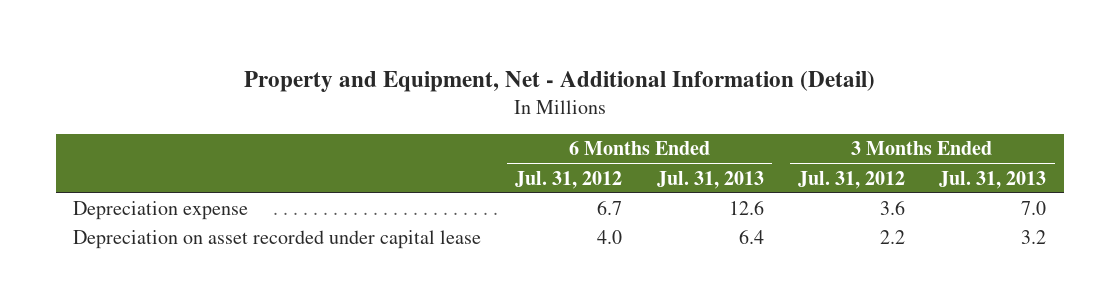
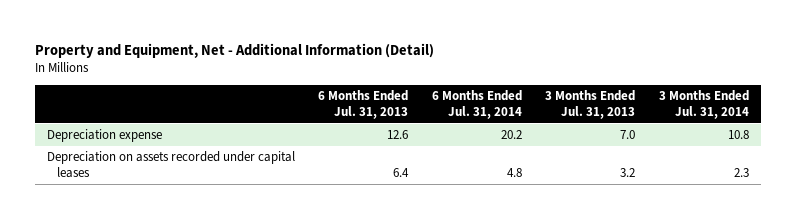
[515,170,623,189] Jul. 31, 2012 -> none
[798,170,906,189] Jul. 31, 2012 -> none
none -> [431,90,522,120] 6 Months Ended Jul. 31, 2014
none -> [658,90,749,120] 3 Months Ended Jul. 31, 2014
[73,230,482,250] Depreciation on asset recorded under capital lease -> [46,151,295,179] Depreciation on assets recorded under capital leases

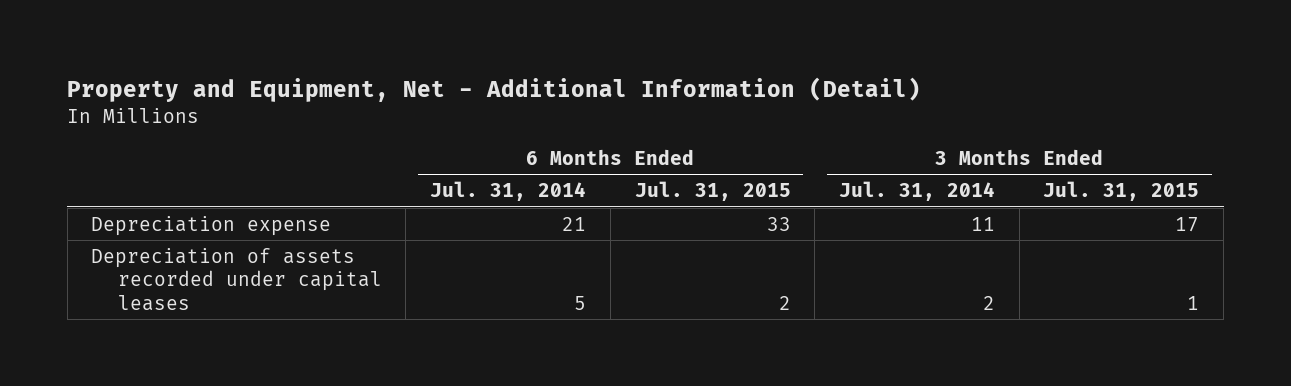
[318,90,409,120] 6 Months Ended Jul. 31, 2013 -> none
[545,90,636,120] 3 Months Ended Jul. 31, 2013 -> none
none -> [634,181,791,202] Jul. 31, 2015
none -> [1043,181,1200,202] Jul. 31, 2015
[500,130,522,140] 20.2 -> [562,216,587,231] 21
[727,130,749,140] 10.8 -> [970,216,995,231] 11
[46,151,295,179] Depreciation on assets recorded under capital leases -> [91,247,382,311] Depreciation of assets recorded under capital leases
[506,168,522,178] 4.8 -> [574,295,587,310] 5
[733,168,749,178] 2.3 -> [982,295,995,310] 2

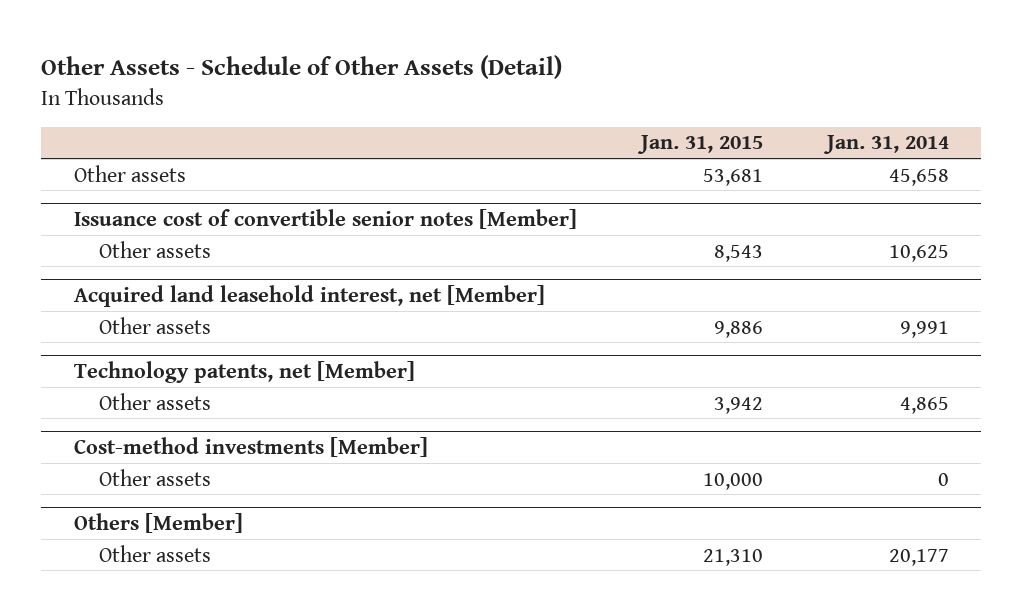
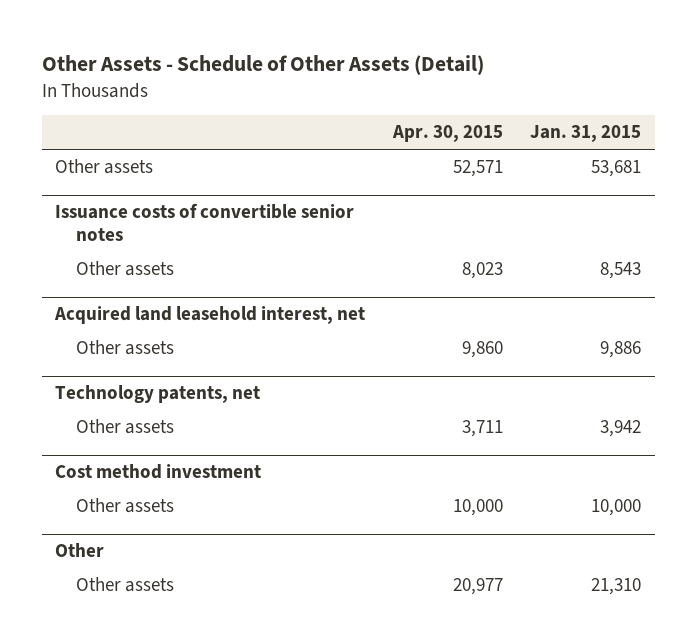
[822,135,949,155] Jan. 31, 2014 -> none
none -> [391,125,503,143] Apr. 30, 2015
[73,208,577,229] Issuance cost of convertible senior notes [Member] -> [55,203,355,241] Issuance costs of convertible senior notes
[73,284,545,307] Acquired land leasehold interest, net [Member] -> [54,306,366,325] Acquired land leasehold interest, net
[73,360,415,383] Technology patents, net [Member] -> [55,385,261,404] Technology patents, net
[73,436,428,457] Cost-method investments [Member] -> [55,464,262,480] Cost method investment
[73,512,243,533] Others [Member] -> [55,543,105,558] Other

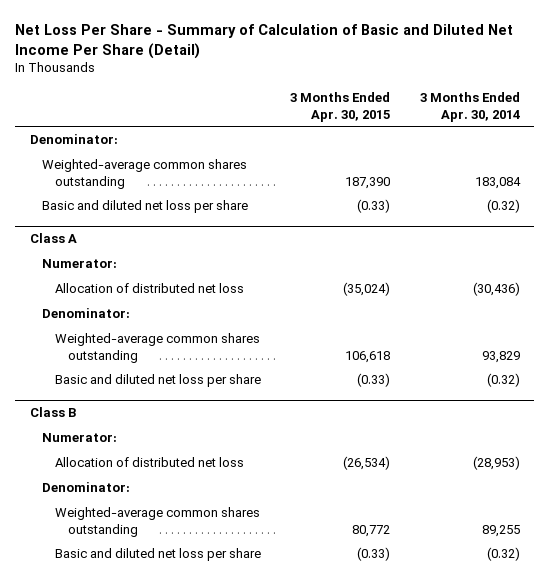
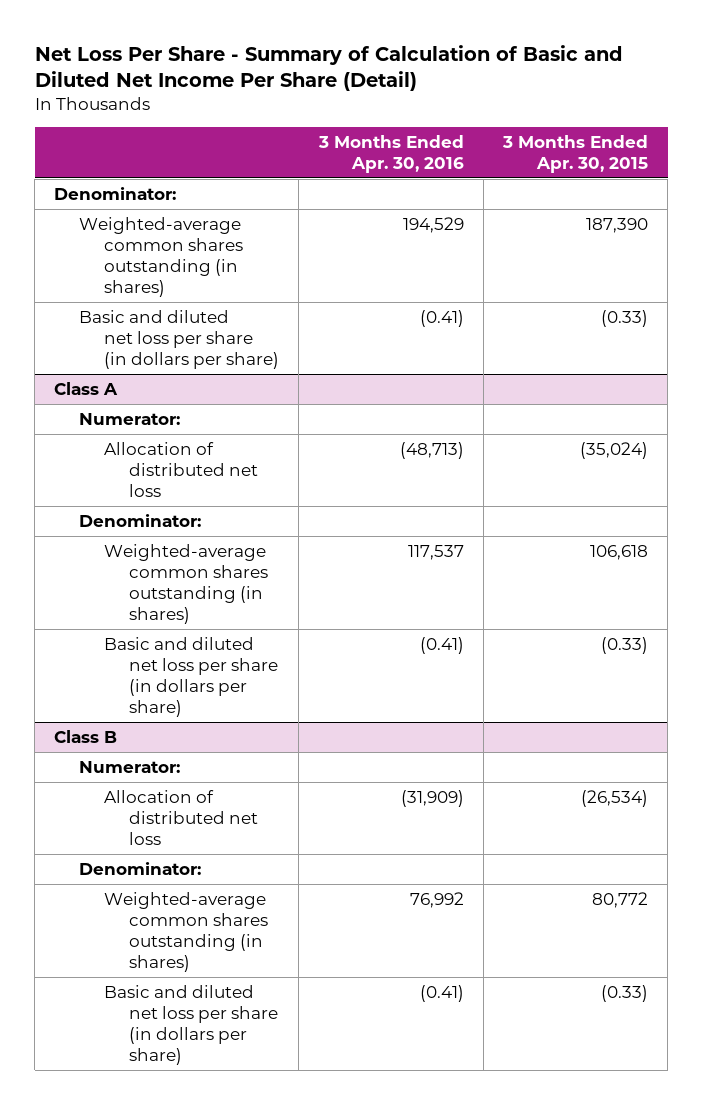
[419,92,520,122] 3 Months Ended Apr. 30, 2014 -> none
none -> [317,134,464,173] 3 Months Ended Apr. 30, 2016
[42,158,248,189] Weighted-average common shares outstanding -> [79,217,244,297] Weighted-average common shares outstanding (in shares)
[42,199,249,213] Basic and diluted net loss per share -> [79,310,280,369] Basic and diluted net loss per share (in dollars per share)
[54,332,260,363] Weighted-average common shares outstanding -> [104,544,269,624] Weighted-average common shares outstanding (in shares)
[54,373,261,387] Basic and diluted net loss per share -> [104,637,279,717] Basic and diluted net loss per share (in dollars per share)
[54,506,260,537] Weighted-average common shares outstanding -> [104,892,269,972] Weighted-average common shares outstanding (in shares)
[54,547,261,561] Basic and diluted net loss per share -> [104,985,279,1065] Basic and diluted net loss per share (in dollars per share)

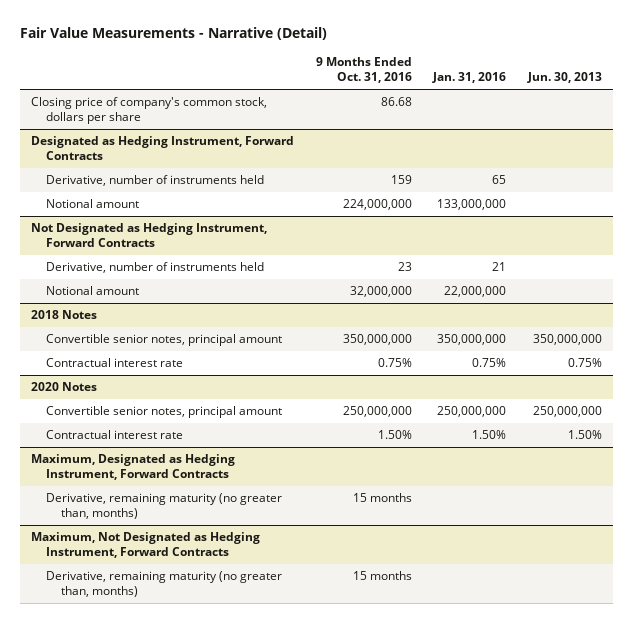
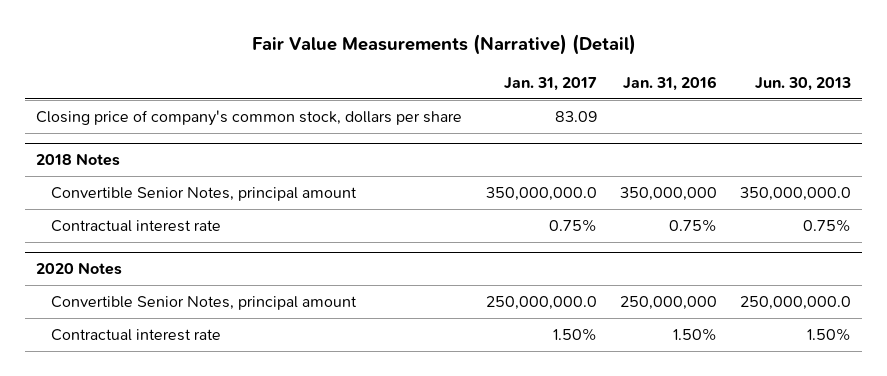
[19,27,327,41] Fair Value Measurements - Narrative (Detail) -> [251,33,636,55] Fair Value Measurements (Narrative) (Detail)
[315,57,412,84] 9 Months Ended Oct. 31, 2016 -> none
none -> [503,76,597,91] Jan. 31, 2017
[30,136,294,161] Designated as Hedging Instrument, Forward Contracts -> none
[46,175,265,187] Derivative, number of instruments held -> none
[46,199,140,209] Notional amount -> none
[30,223,267,248] Not Designated as Hedging Instrument, Forward Contracts -> none
[46,262,265,274] Derivative, number of instruments held -> none
[46,286,140,296] Notional amount -> none
[46,334,283,347] Convertible senior notes, principal amount -> [50,186,357,201] Convertible Senior Notes, principal amount
[533,334,603,346] 350,000,000 -> [739,186,851,201] 350,000,000.0
[46,406,283,419] Convertible senior notes, principal amount -> [50,295,357,310] Convertible Senior Notes, principal amount
[533,406,603,418] 250,000,000 -> [739,295,851,310] 250,000,000.0
[30,454,235,481] Maximum, Designated as Hedging Instrument, Forward Contracts -> none
[46,493,283,520] Derivative, remaining maturity (no greater than, months) -> none
[30,532,260,559] Maximum, Not Designated as Hedging Instrument, Forward Contracts -> none
[46,571,283,598] Derivative, remaining maturity (no greater than, months) -> none

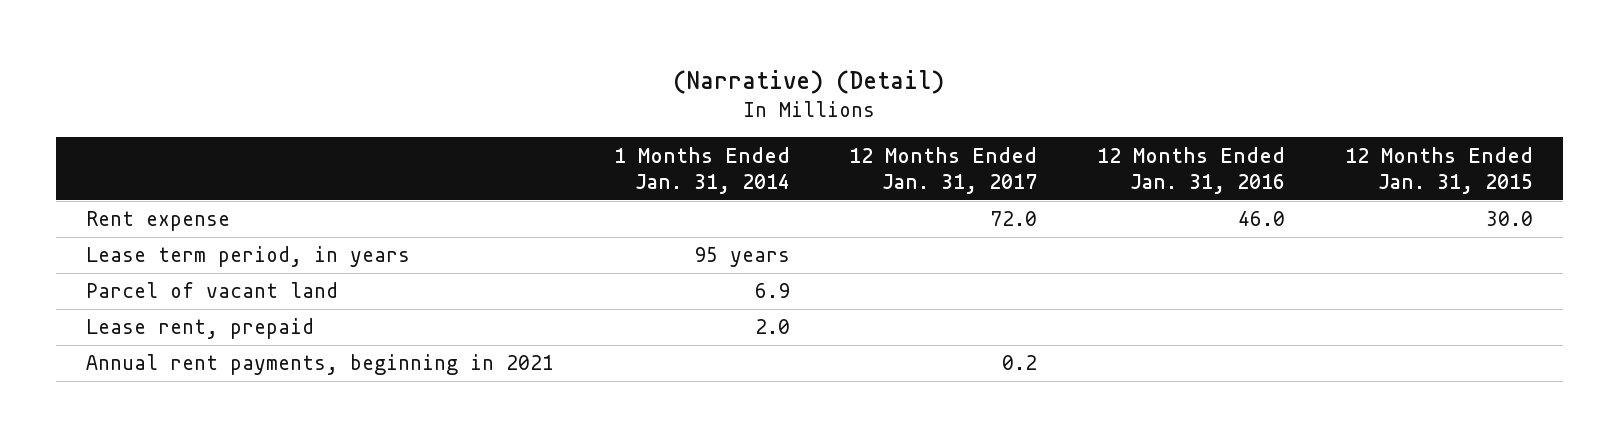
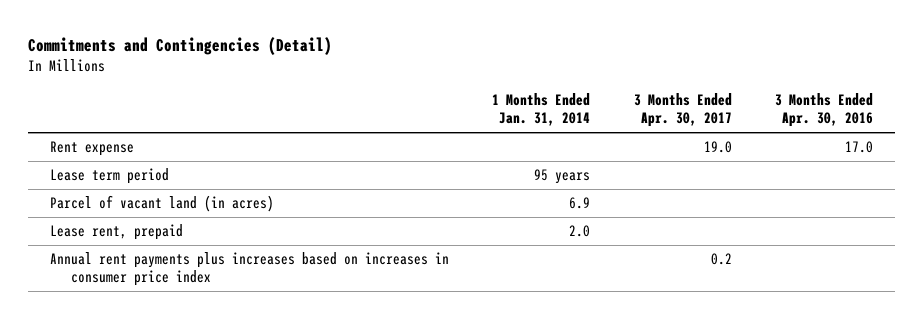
[673,69,945,94] (Narrative) (Detail) -> [27,36,332,55] Commitments and Contingencies (Detail)
[849,146,1038,194] 12 Months Ended Jan. 31, 2017 -> none
[1097,146,1286,194] 12 Months Ended Jan. 31, 2016 -> none
[1344,146,1533,194] 12 Months Ended Jan. 31, 2015 -> none
none -> [633,93,732,128] 3 Months Ended Apr. 30, 2017
none -> [774,93,873,128] 3 Months Ended Apr. 30, 2016
[86,246,411,268] Lease term period, in years -> [49,168,169,185] Lease term period
[86,282,339,299] Parcel of vacant land -> [49,195,274,213] Parcel of vacant land (in acres)
[86,354,555,376] Annual rent payments, beginning in 2021 -> none
none -> [49,252,449,287] Annual rent payments plus increases based on increases in consumer price index

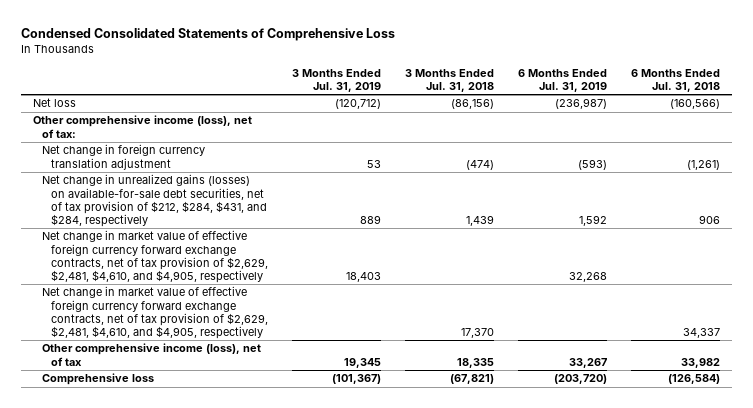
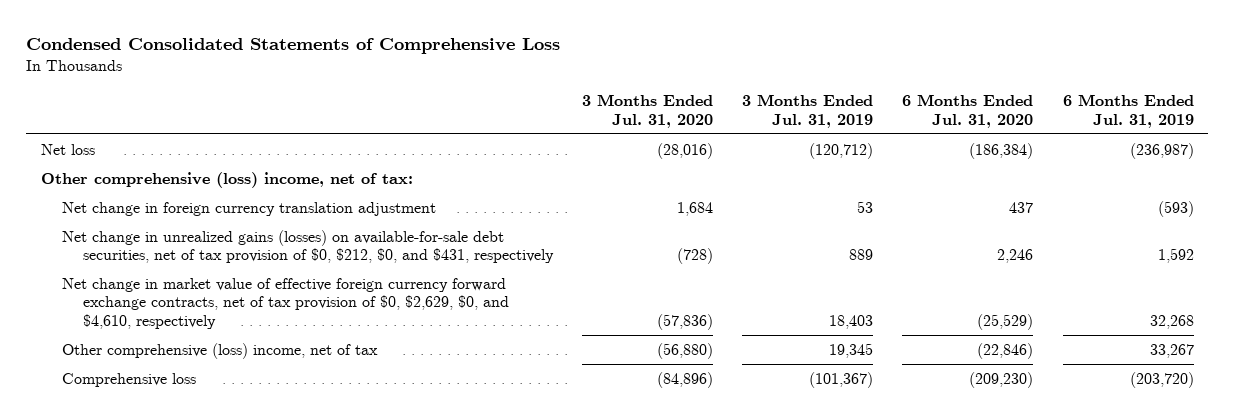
[404,68,494,93] 3 Months Ended Jul. 31, 2018 -> none
[630,68,720,93] 6 Months Ended Jul. 31, 2018 -> none
none -> [582,94,714,128] 3 Months Ended Jul. 31, 2020
none -> [902,94,1034,128] 6 Months Ended Jul. 31, 2020
[33,115,253,138] Other comprehensive income (loss), net of tax: -> [41,171,414,188] Other comprehensive (loss) income, net of tax:
[41,286,268,340] Net change in market value of effective foreign currency forward exchange contracts, net of tax provision of $2,629, $2,481, $4,610, and $4,905, respectively -> none
[41,174,267,228] Net change in unrealized gains (losses) on available-for-sale debt securities, net of tax provision of $212, $284, $431, and $284, respectively -> [62,229,555,264] Net change in unrealized gains (losses) on available-for-sale debt securities, net of tax provision of $0, $212, $0, and $431, respectively
[41,230,268,284] Net change in market value of effective foreign currency forward exchange contracts, net of tax provision of $2,629, $2,481, $4,610, and $4,905, respectively -> [62,277,510,329] Net change in market value of effective foreign currency forward exchange contracts, net of tax provision of $0, $2,629, $0, and $4,610, respectively
[41,343,261,366] Other comprehensive income (loss), net of tax -> [62,342,379,359] Other comprehensive (loss) income, net of tax

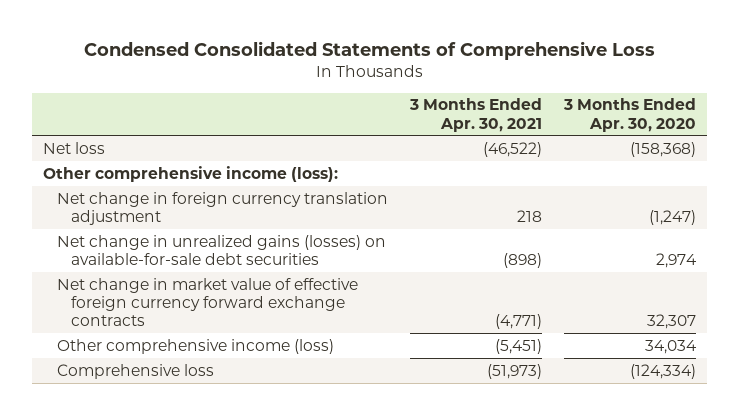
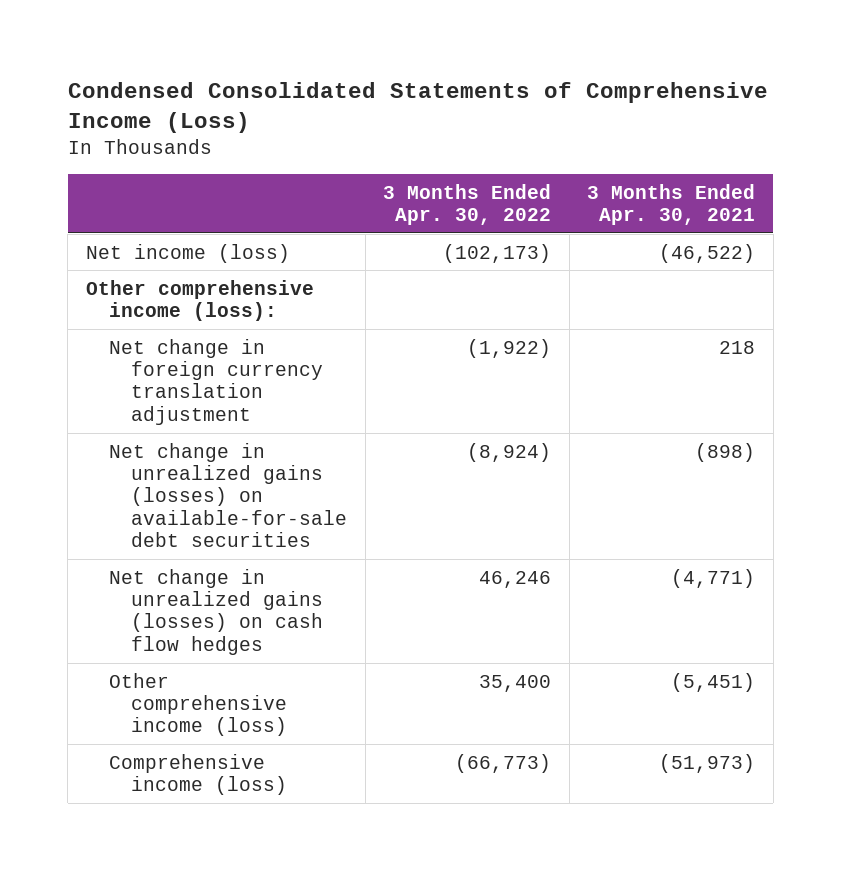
[83,40,655,60] Condensed Consolidated Statements of Comprehensive Loss -> [67,82,768,134] Condensed Consolidated Statements of Comprehensive Income (Loss)
[563,98,697,132] 3 Months Ended Apr. 30, 2020 -> none
none -> [383,183,552,225] 3 Months Ended Apr. 30, 2022
[42,141,105,154] Net loss -> [85,243,290,263] Net income (loss)
[57,277,359,327] Net change in market value of effective foreign currency forward exchange contracts -> [108,568,324,655] Net change in unrealized gains (losses) on cash flow hedges
[57,363,215,379] Comprehensive loss -> [108,753,288,795] Comprehensive income (loss)

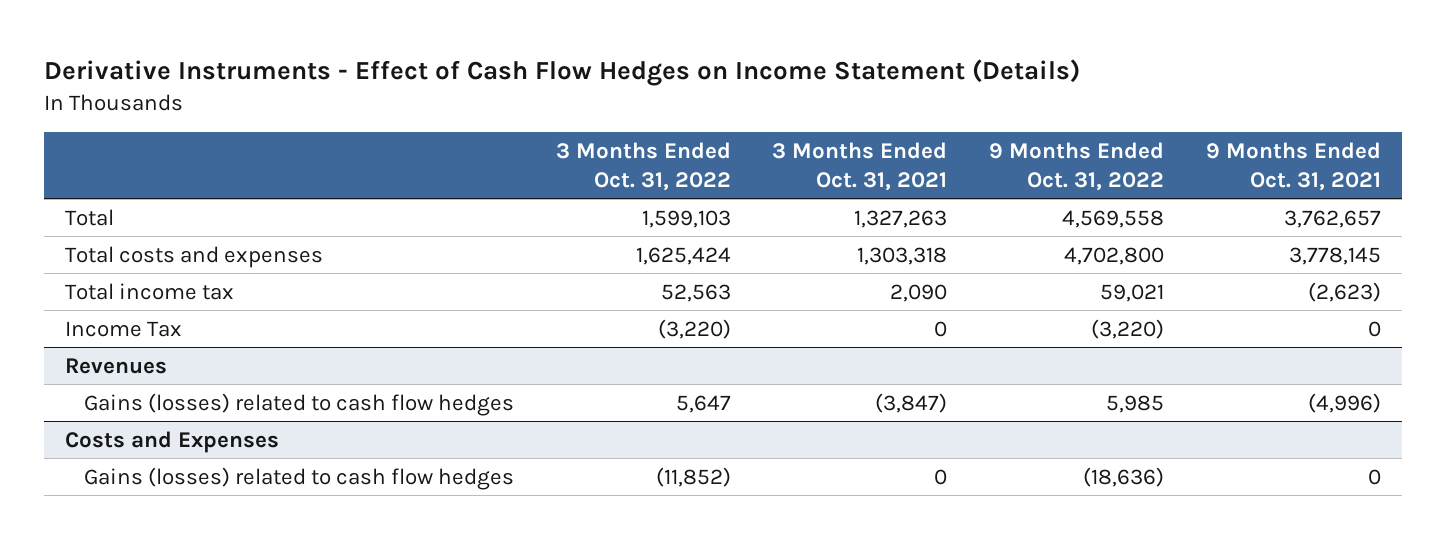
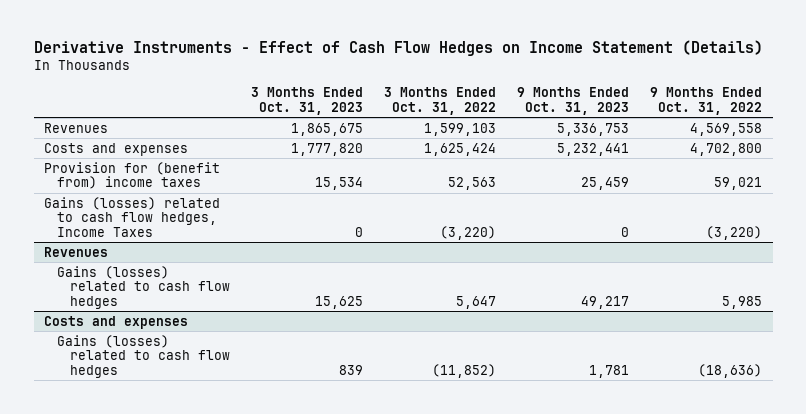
[772,142,948,191] 3 Months Ended Oct. 31, 2021 -> none
[1206,142,1382,191] 9 Months Ended Oct. 31, 2021 -> none
none -> [251,87,364,115] 3 Months Ended Oct. 31, 2023
none -> [517,87,630,115] 9 Months Ended Oct. 31, 2023
[64,208,114,226] Total -> [44,122,109,133] Revenues
[64,245,323,268] Total costs and expenses -> [44,142,189,156] Costs and expenses
[64,282,234,300] Total income tax -> [44,161,221,190] Provision for (benefit from) income taxes
[64,320,182,337] Income Tax -> [44,196,221,237] Gains (losses) related to cash flow hedges, Income Taxes
[64,430,279,453] Costs and Expenses -> [44,315,189,329] Costs and expenses

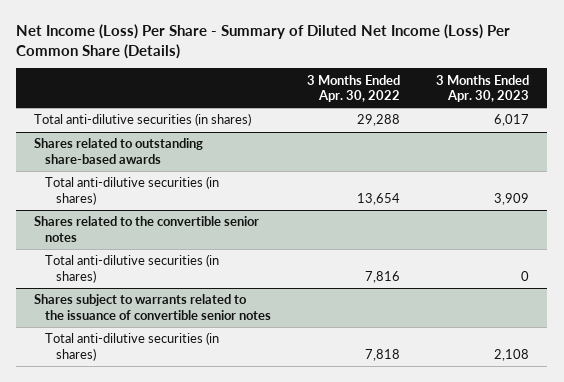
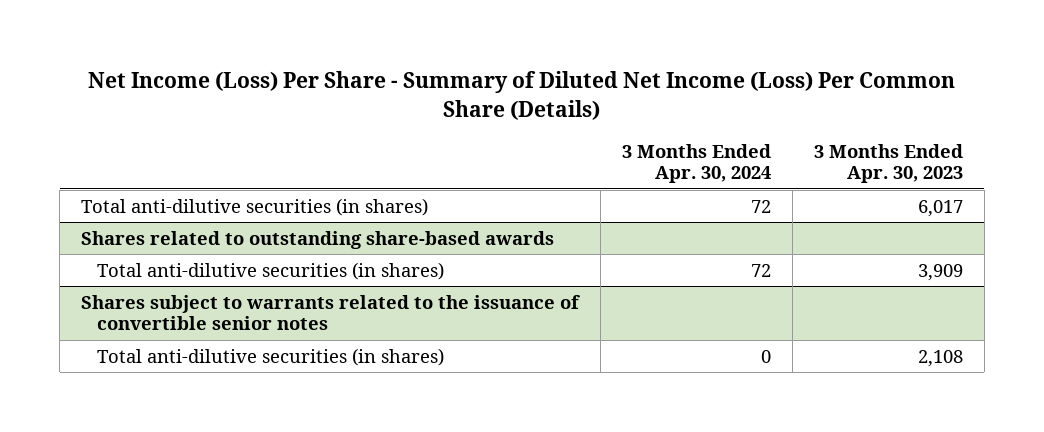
[307,74,401,102] 3 Months Ended Apr. 30, 2022 -> none
none -> [621,143,771,184] 3 Months Ended Apr. 30, 2024
[34,216,260,242] Shares related to the convertible senior notes -> none
[45,254,220,283] Total anti-dilutive securities (in shares) -> none

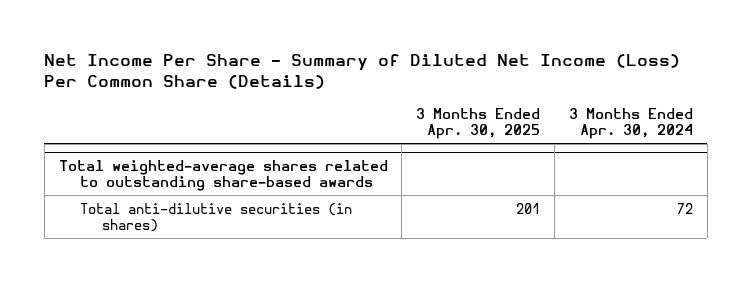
[87,71,955,120] Net Income (Loss) Per Share - Summary of Diluted Net Income (Loss) Per Common Share (Details) -> [44,53,681,89] Net Income Per Share - Summary of Diluted Net Income (Loss) Per Common Share (Details)
[813,143,963,184] 3 Months Ended Apr. 30, 2023 -> none
none -> [416,108,541,140] 3 Months Ended Apr. 30, 2025
[81,197,429,216] Total anti-dilutive securities (in shares) -> none
[81,230,555,249] Shares related to outstanding share-based awards -> [58,159,388,191] Total weighted-average shares related to outstanding share-based awards
[81,294,581,331] Shares subject to warrants related to the issuance of convertible senior notes -> none
[96,347,444,366] Total anti-dilutive securities (in shares) -> none

